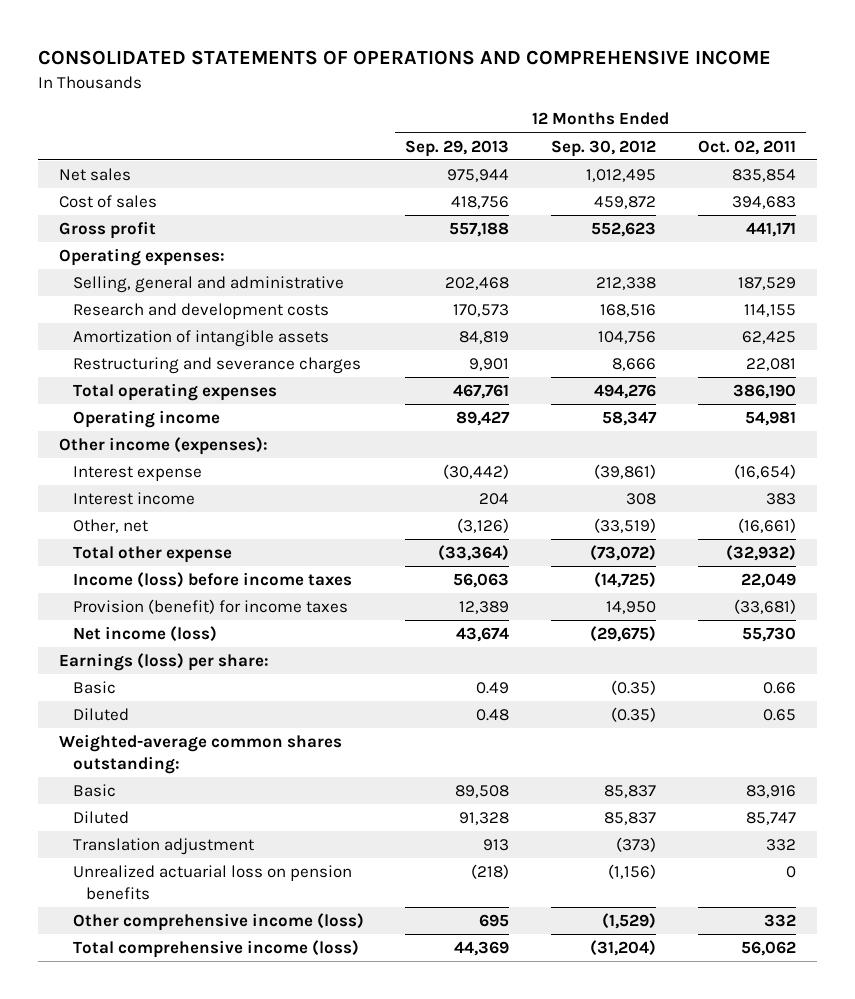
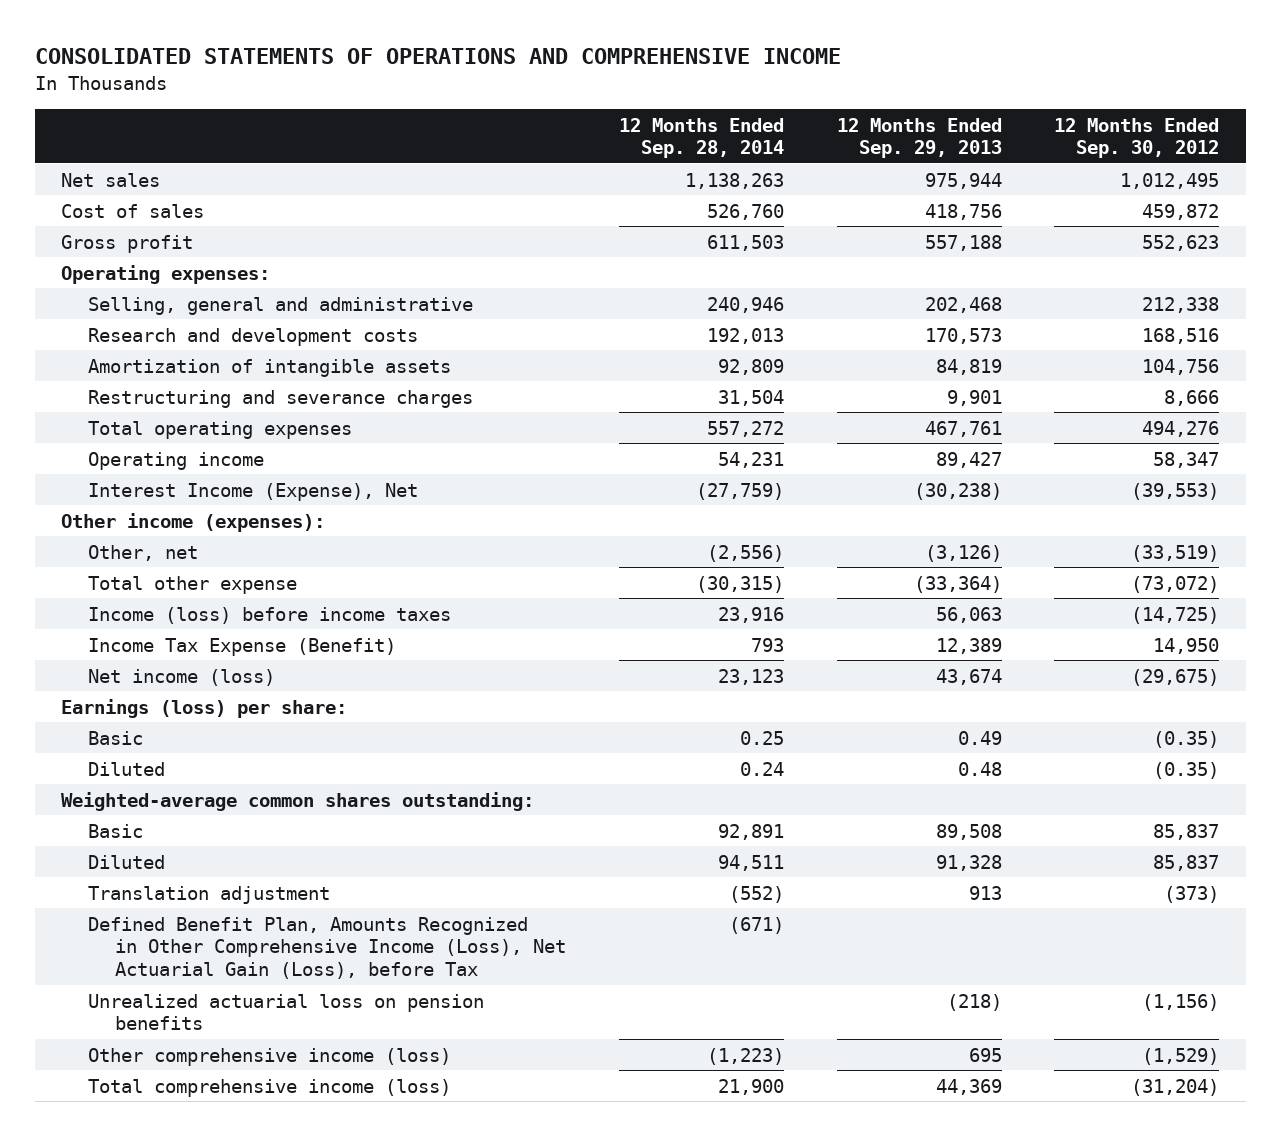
[697,139,796,155] Oct. 02, 2011 -> none
none -> [618,117,784,159] 12 Months Ended Sep. 28, 2014
none -> [88,482,419,501] Interest Income (Expense), Net
[72,466,202,482] Interest expense -> none
[72,492,195,506] Interest income -> none
[72,599,348,615] Provision (benefit) for income taxes -> [88,637,397,656] Income Tax Expense (Benefit)
none -> [88,916,567,979] Defined Benefit Plan, Amounts Recognized in Other Comprehensive Income (Loss), Net Actuarial Gain (Loss), before Tax

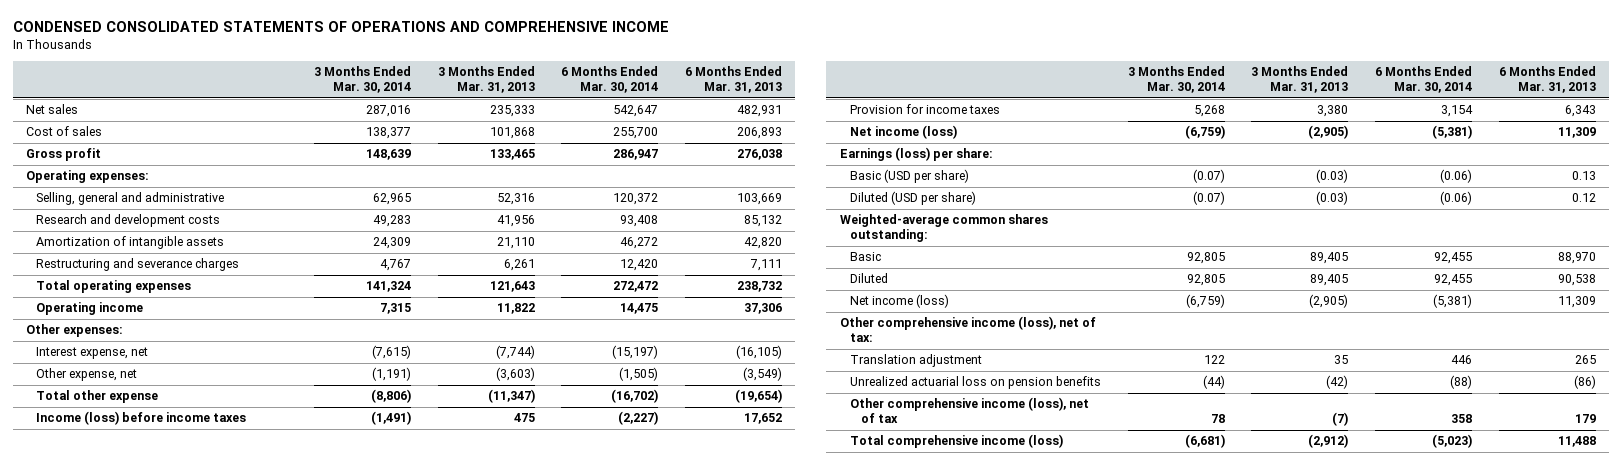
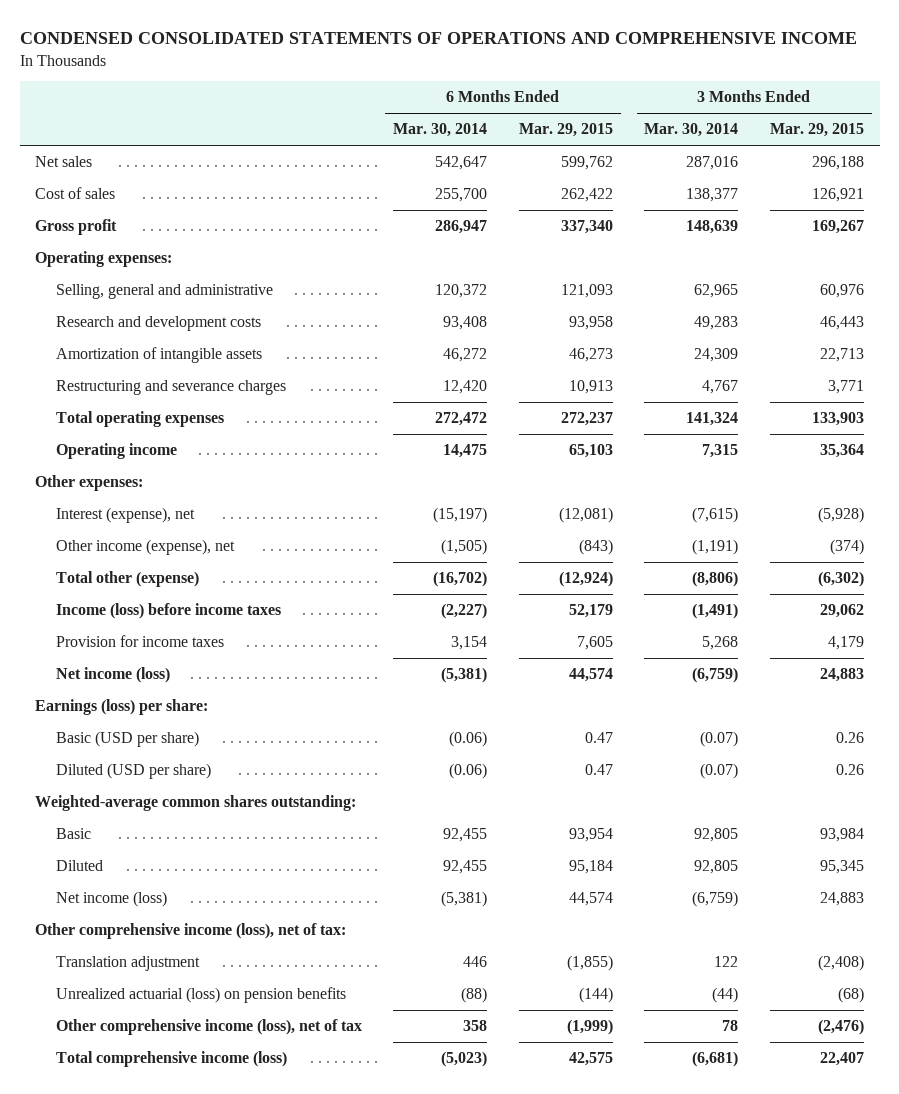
[437,66,535,94] 3 Months Ended Mar. 31, 2013 -> none
[684,66,782,94] 6 Months Ended Mar. 31, 2013 -> none
none -> [518,123,613,138] Mar. 29, 2015
none -> [769,123,864,138] Mar. 29, 2015
[36,347,149,360] Interest expense, net -> [55,507,195,524] Interest (expense), net
[36,368,138,382] Other expense, net -> [55,539,235,556] Other income (expense), net
[36,390,159,404] Total other expense -> [55,571,199,588] Total other (expense)
[850,376,1102,390] Unrealized actuarial loss on pension benefits -> [55,987,346,1004] Unrealized actuarial (loss) on pension benefits

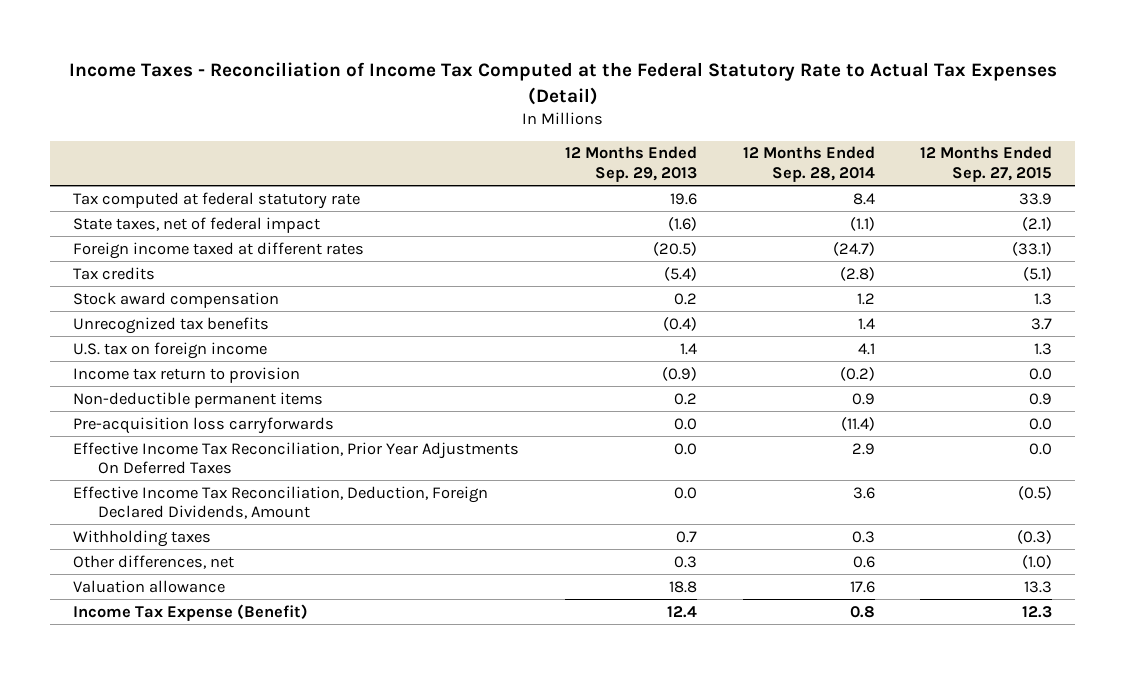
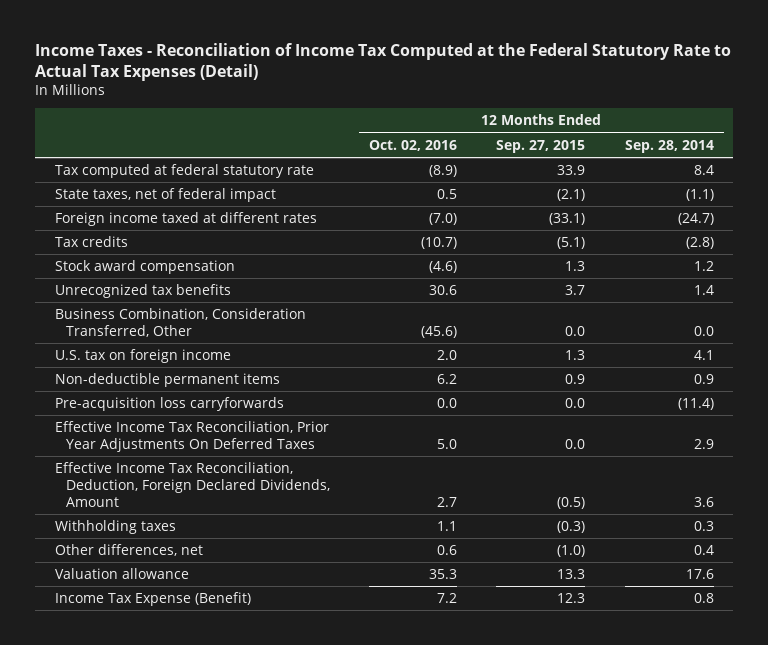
[564,146,697,182] 12 Months Ended Sep. 29, 2013 -> none
none -> [369,139,458,151] Oct. 02, 2016
none -> [54,307,306,337] Business Combination, Consideration Transferred, Other
[73,366,301,383] Income tax return to provision -> none
[852,555,875,568] 0.6 -> [693,544,714,555] 0.4

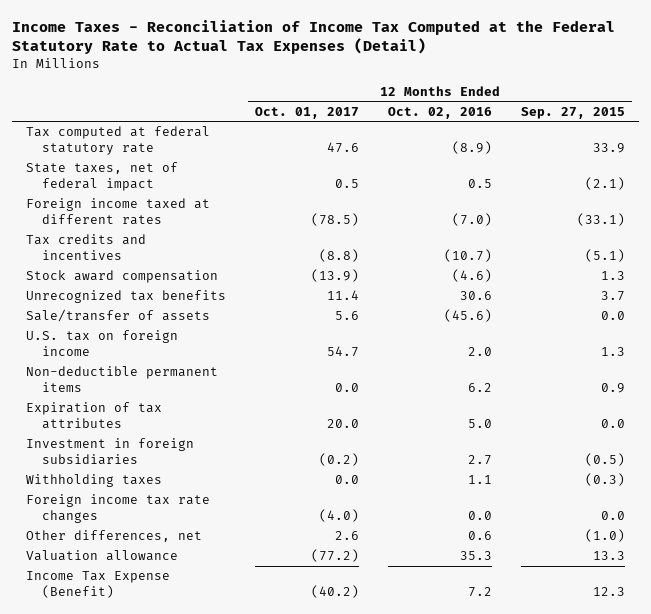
[624,139,714,153] Sep. 28, 2014 -> none
none -> [255,106,360,119] Oct. 01, 2017
[54,235,128,247] Tax credits -> [26,234,147,261] Tax credits and incentives
[54,307,306,337] Business Combination, Consideration Transferred, Other -> [26,309,211,323] Sale/transfer of assets
[54,396,284,411] Pre-acquisition loss carryforwards -> none
[54,420,329,452] Effective Income Tax Reconciliation, Prior Year Adjustments On Deferred Taxes -> [26,402,163,430] Expiration of tax attributes
[54,461,331,507] Effective Income Tax Reconciliation, Deduction, Foreign Declared Dividends, Amount -> [26,438,195,466] Investment in foreign subsidiaries
none -> [26,494,211,524] Foreign income tax rate changes

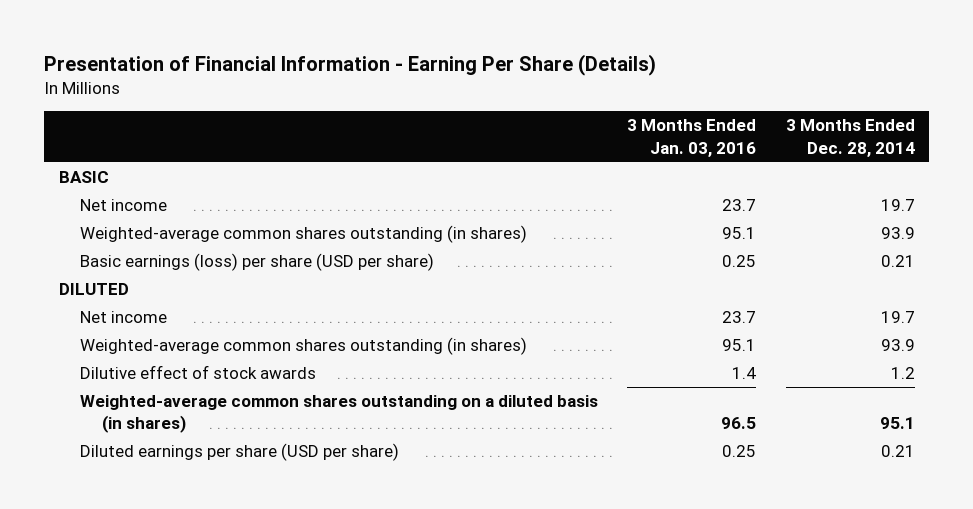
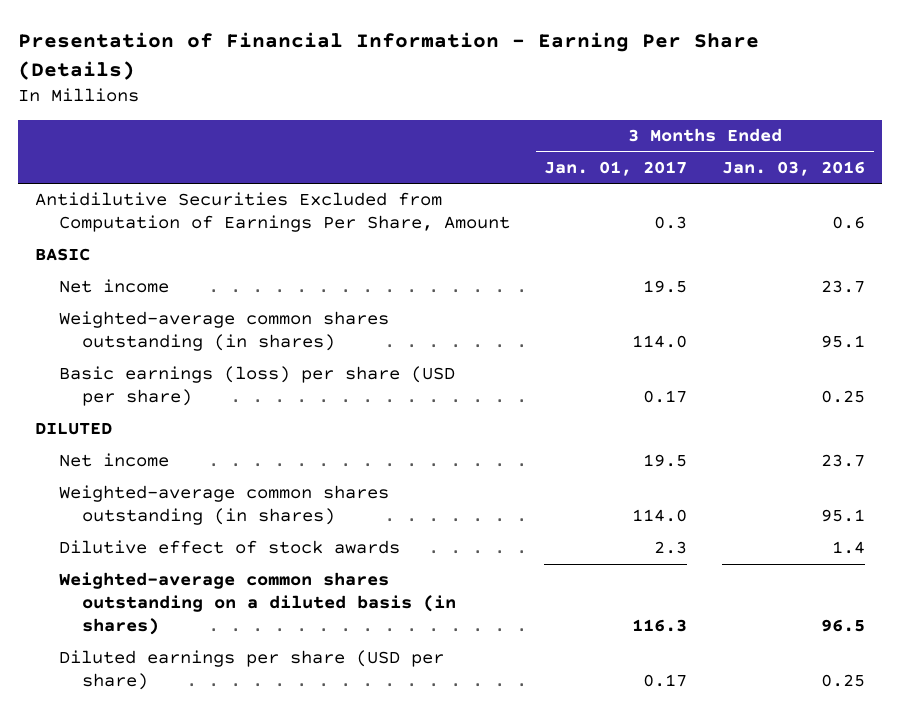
[785,119,915,157] 3 Months Ended Dec. 28, 2014 -> none
none -> [544,161,688,177] Jan. 01, 2017
none -> [34,192,510,233] Antidilutive Securities Excluded from Computation of Earnings Per Share, Amount

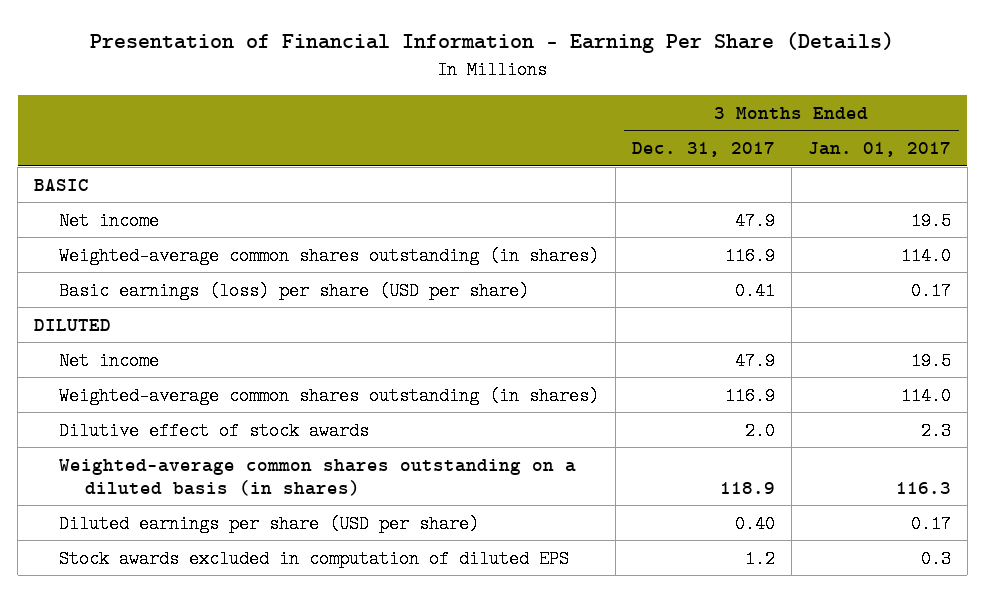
[721,161,865,177] Jan. 03, 2016 -> none
none -> [632,142,776,158] Dec. 31, 2017
[34,192,510,233] Antidilutive Securities Excluded from Computation of Earnings Per Share, Amount -> none
none -> [59,549,570,568] Stock awards excluded in computation of diluted EPS

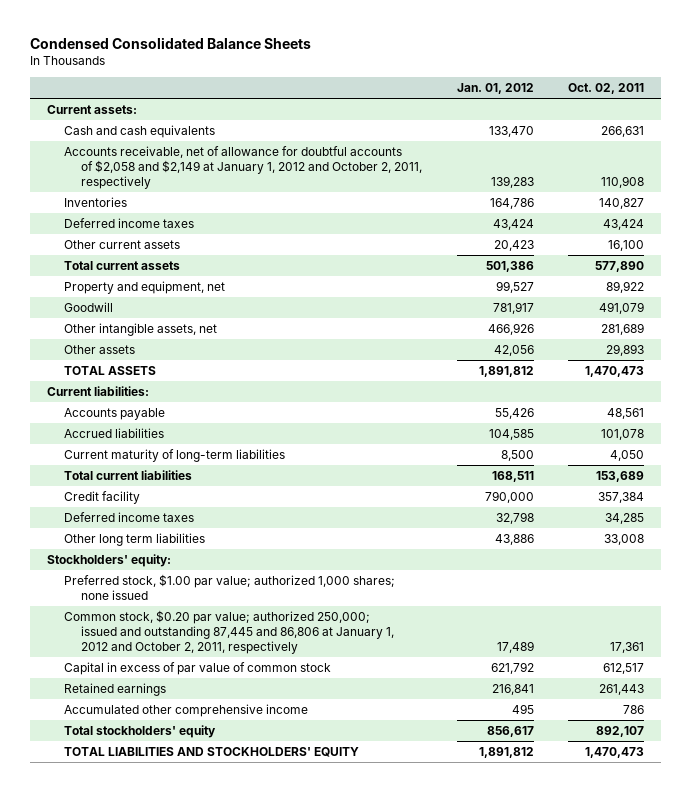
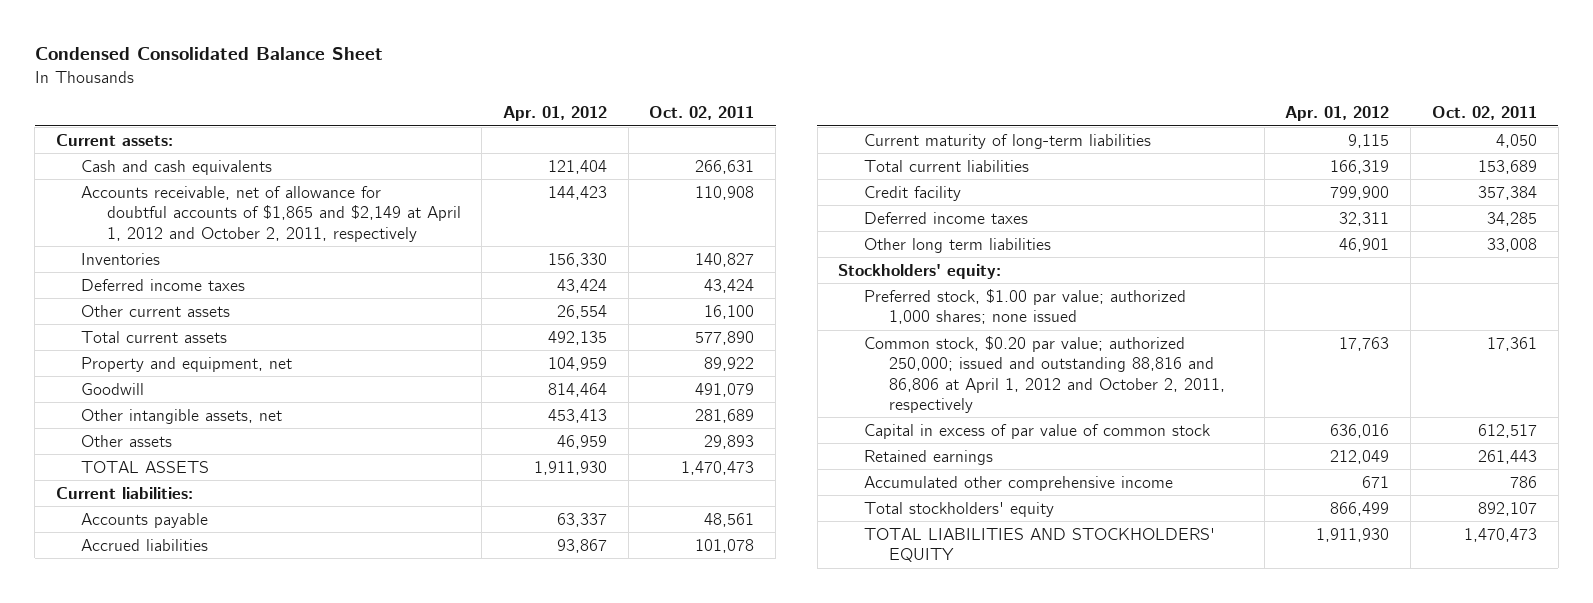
[30,37,312,50] Condensed Consolidated Balance Sheets -> [34,47,383,61] Condensed Consolidated Balance Sheet
[456,83,534,95] Jan. 01, 2012 -> none
none -> [503,106,608,122] Apr. 01, 2012
[64,145,423,189] Accounts receivable, net of allowance for doubtful accounts of $2,058 and $2,149 at January 1, 2012 and October 2, 2011, respectively -> [81,185,461,242] Accounts receivable, net of allowance for doubtful accounts of $1,865 and $2,149 at April 1, 2012 and October 2, 2011, respectively
[64,609,395,654] Common stock, $0.20 par value; authorized 250,000; issued and outstanding 87,445 and 86,806 at January 1, 2012 and October 2, 2011, respectively -> [863,335,1226,413] Common stock, $0.20 par value; authorized 250,000; issued and outstanding 88,816 and 86,806 at April 1, 2012 and October 2, 2011, respectively

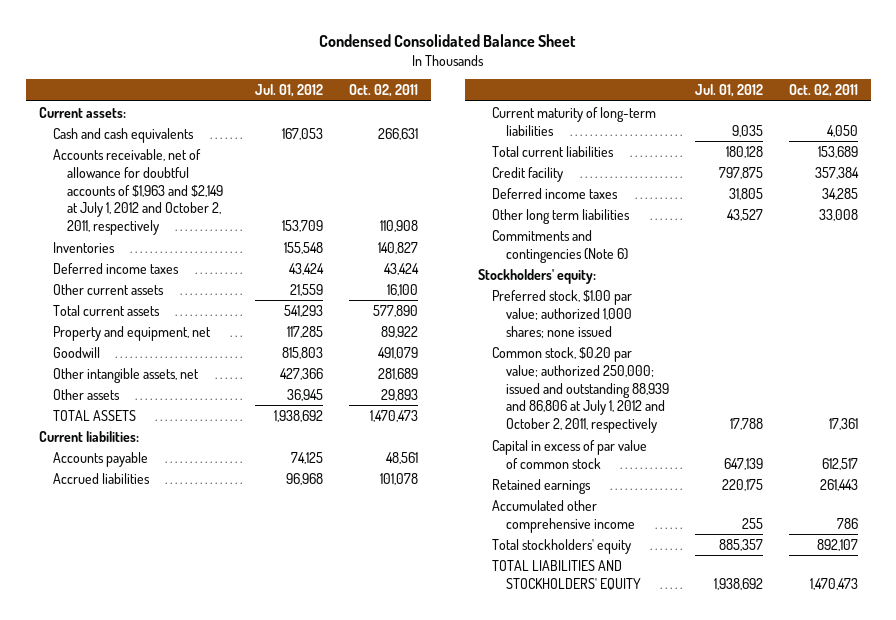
[503,106,608,122] Apr. 01, 2012 -> none
none -> [255,84,324,98] Jul. 01, 2012
[81,185,461,242] Accounts receivable, net of allowance for doubtful accounts of $1,865 and $2,149 at April 1, 2012 and October 2, 2011, respectively -> [52,148,223,236] Accounts receivable, net of allowance for doubtful accounts of $1,963 and $2,149 at July 1, 2012 and October 2, 2011, respectively
none -> [492,229,629,263] Commitments and contingencies (Note 6)
[863,335,1226,413] Common stock, $0.20 par value; authorized 250,000; issued and outstanding 88,816 and 86,806 at April 1, 2012 and October 2, 2011, respectively -> [492,346,670,434] Common stock, $0.20 par value; authorized 250,000; issued and outstanding 88,939 and 86,806 at July 1, 2012 and October 2, 2011, respectively

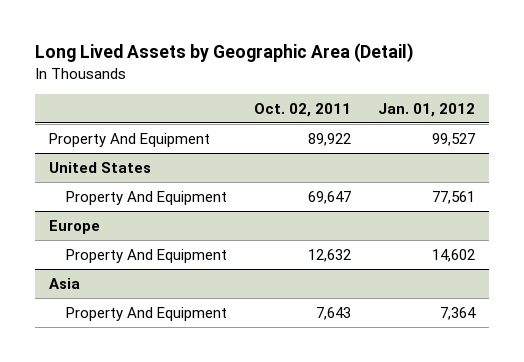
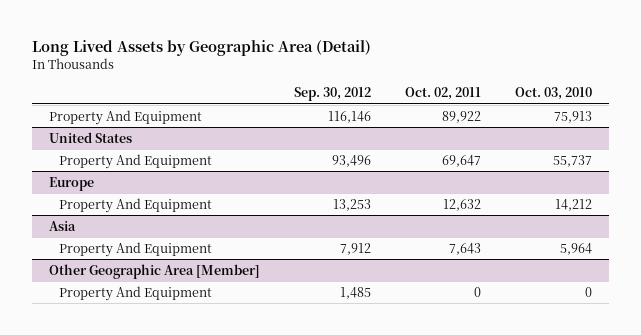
[378,102,476,117] Jan. 01, 2012 -> none
none -> [293,87,371,102] Sep. 30, 2012
none -> [514,87,592,101] Oct. 03, 2010
none -> [48,263,260,279] Other Geographic Area [Member]
none -> [59,285,213,301] Property And Equipment

